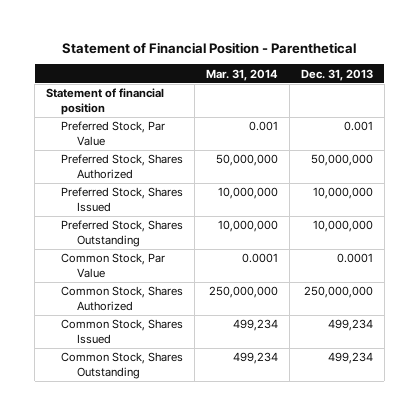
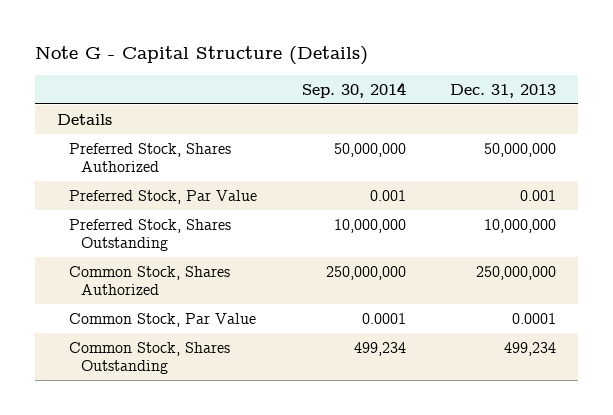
[62,41,357,54] Statement of Financial Position - Parenthetical -> [35,46,369,66] Note G - Capital Structure (Details)
[205,68,278,81] Mar. 31, 2014 -> none
none -> [301,81,406,98] Sep. 30, 2014
[45,88,164,116] Statement of financial position -> none
none -> [57,113,113,125] Details
[61,187,184,213] Preferred Stock, Shares Issued -> none
[61,121,166,147] Preferred Stock, Par Value -> [69,189,258,204] Preferred Stock, Par Value
[61,319,184,345] Common Stock, Shares Issued -> none
[61,253,166,279] Common Stock, Par Value -> [69,312,257,327] Common Stock, Par Value

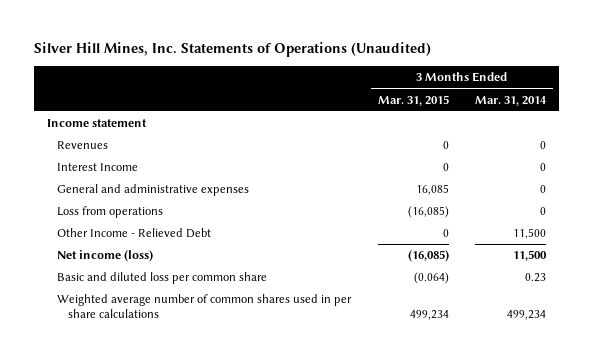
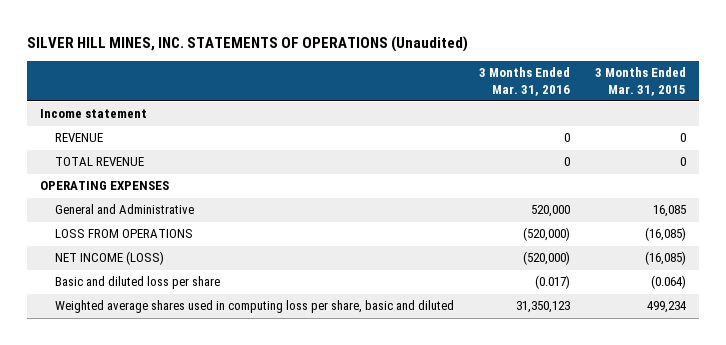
[33,42,431,58] Silver Hill Mines, Inc. Statements of Operations (Unaudited) -> [27,35,469,52] SILVER HILL MINES, INC. STATEMENTS OF OPERATIONS (Unaudited)
[475,95,548,106] Mar. 31, 2014 -> none
none -> [478,67,570,96] 3 Months Ended Mar. 31, 2016
[57,163,139,172] Interest Income -> none
[57,228,212,239] Other Income - Relieved Debt -> none
[57,141,109,150] Revenues -> [54,133,103,143] REVENUE
none -> [54,157,144,167] TOTAL REVENUE
none -> [39,181,169,191] OPERATING EXPENSES
[57,184,250,197] General and administrative expenses -> [54,204,194,215] General and Administrative
[57,206,164,219] Loss from operations -> [54,229,193,239] LOSS FROM OPERATIONS
[57,250,154,263] Net income (loss) -> [54,251,164,266] NET INCOME (LOSS)
[57,272,268,285] Basic and diluted loss per common share -> [54,276,220,290] Basic and diluted loss per share
[57,294,353,319] Weighted average number of common shares used in per share calculations -> [54,300,454,314] Weighted average shares used in computing loss per share, basic and diluted

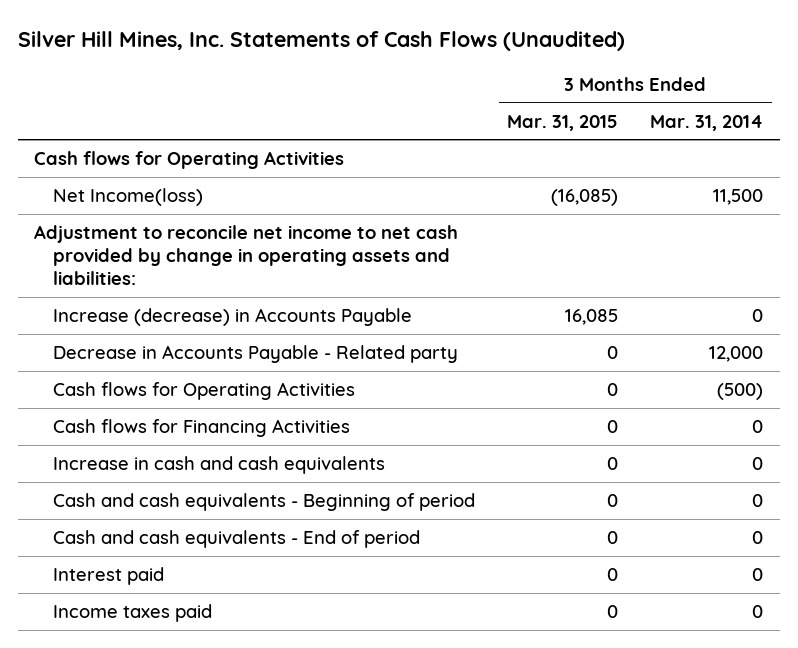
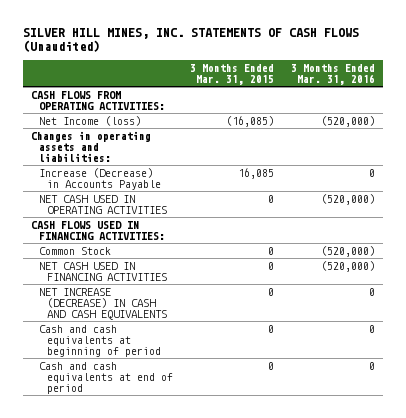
[17,31,625,52] Silver Hill Mines, Inc. Statements of Cash Flows (Unaudited) -> [22,27,359,52] SILVER HILL MINES, INC. STATEMENTS OF CASH FLOWS (Unaudited)
[650,114,764,131] Mar. 31, 2014 -> none
none -> [290,63,375,86] 3 Months Ended Mar. 31, 2016
[34,225,459,286] Adjustment to reconcile net income to net cash provided by change in operating assets and liabilities: -> none
[52,345,458,364] Decrease in Accounts Payable - Related party -> none
[52,567,164,586] Interest paid -> none
[52,604,212,623] Income taxes paid -> none
[34,151,345,170] Cash flows for Operating Activities -> [31,90,165,110] CASH FLOWS FROM OPERATING ACTIVITIES:
[52,188,203,207] Net Income(loss) -> [38,115,141,126] Net Income (loss)
none -> [31,130,152,163] Changes in operating assets and liabilities:
[52,308,412,327] Increase (decrease) in Accounts Payable -> [38,167,161,190] Increase (Decrease) in Accounts Payable
[52,382,355,401] Cash flows for Operating Activities -> [38,194,167,214] NET CASH USED IN OPERATING ACTIVITIES
none -> [31,220,165,240] CASH FLOWS USED IN FINANCING ACTIVITIES:
none -> [38,246,111,255] Common Stock
[52,419,350,438] Cash flows for Financing Activities -> [38,261,167,281] NET CASH USED IN FINANCING ACTIVITIES
[52,456,385,475] Increase in cash and cash equivalents -> [38,287,167,321] NET INCREASE (DECREASE) IN CASH AND CASH EQUIVALENTS
[52,493,475,512] Cash and cash equivalents - Beginning of period -> [38,324,161,358] Cash and cash equivalents at beginning of period
[52,530,420,549] Cash and cash equivalents - End of period -> [38,361,173,395] Cash and cash equivalents at end of period

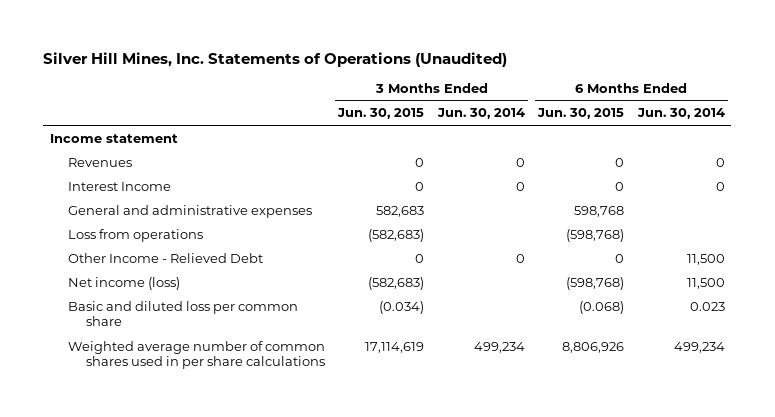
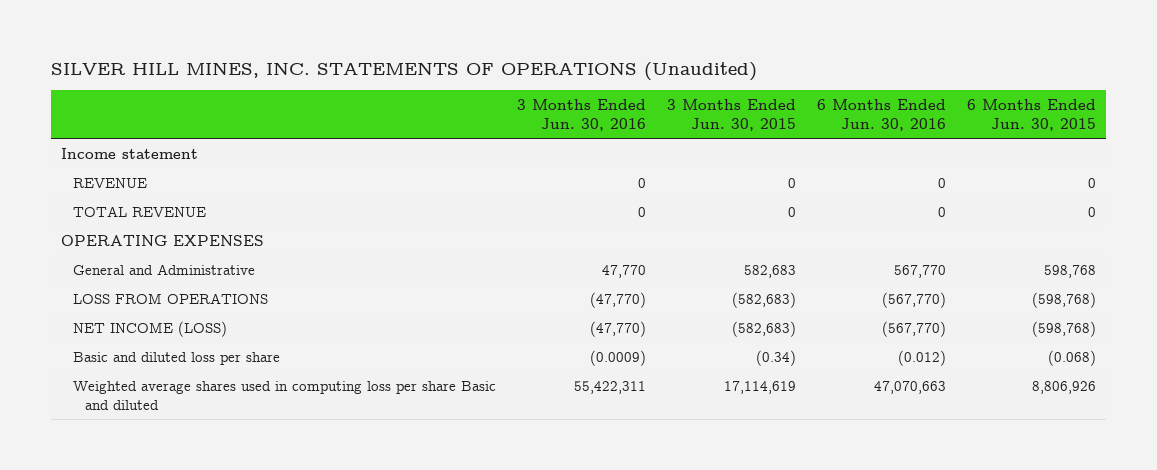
[43,51,508,67] Silver Hill Mines, Inc. Statements of Operations (Unaudited) -> [51,61,758,81] SILVER HILL MINES, INC. STATEMENTS OF OPERATIONS (Unaudited)
[436,108,525,120] Jun. 30, 2014 -> none
[636,108,725,120] Jun. 30, 2014 -> none
none -> [517,98,647,131] 3 Months Ended Jun. 30, 2016
none -> [816,98,946,131] 6 Months Ended Jun. 30, 2016
[67,181,171,191] Interest Income -> none
[67,252,263,263] Other Income - Relieved Debt -> none
none -> [73,177,148,188] REVENUE
[67,157,132,167] Revenues -> [73,205,207,217] TOTAL REVENUE
none -> [61,234,265,246] OPERATING EXPENSES
[67,204,312,218] General and administrative expenses -> [73,263,256,275] General and Administrative
[67,228,203,242] Loss from operations -> [73,292,269,304] LOSS FROM OPERATIONS
[67,276,180,290] Net income (loss) -> [73,320,228,337] NET INCOME (LOSS)
[67,300,298,326] Basic and diluted loss per common share -> [73,351,281,365] Basic and diluted loss per share
[379,300,425,314] (0.034) -> [756,349,797,366] (0.34)
[67,340,325,369] Weighted average number of common shares used in per share calculations -> [73,380,497,410] Weighted average shares used in computing loss per share Basic and diluted

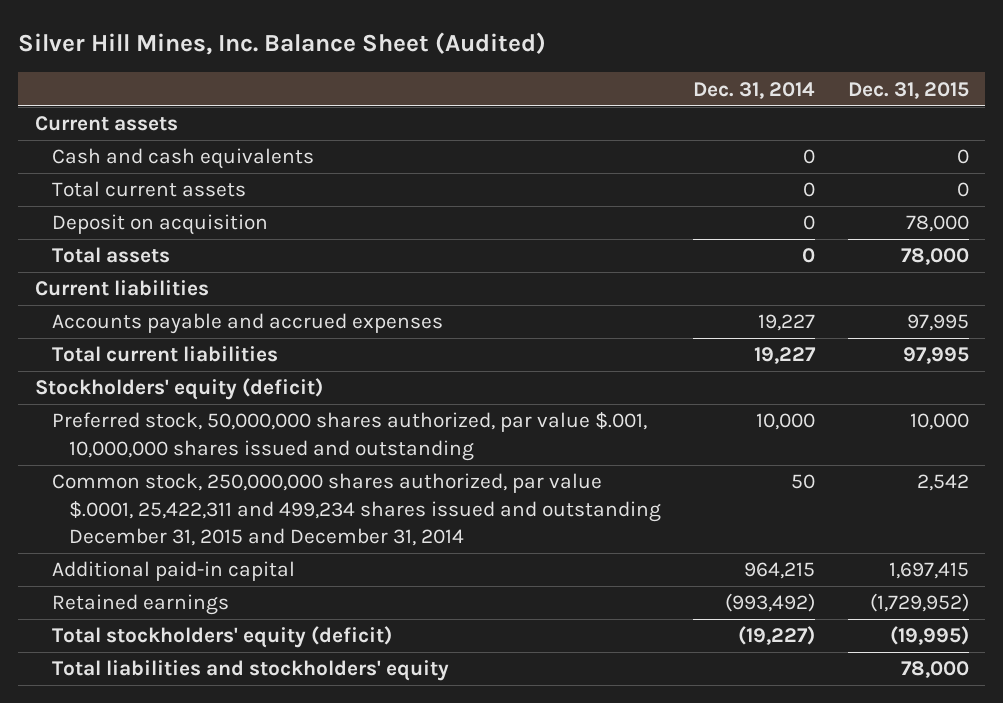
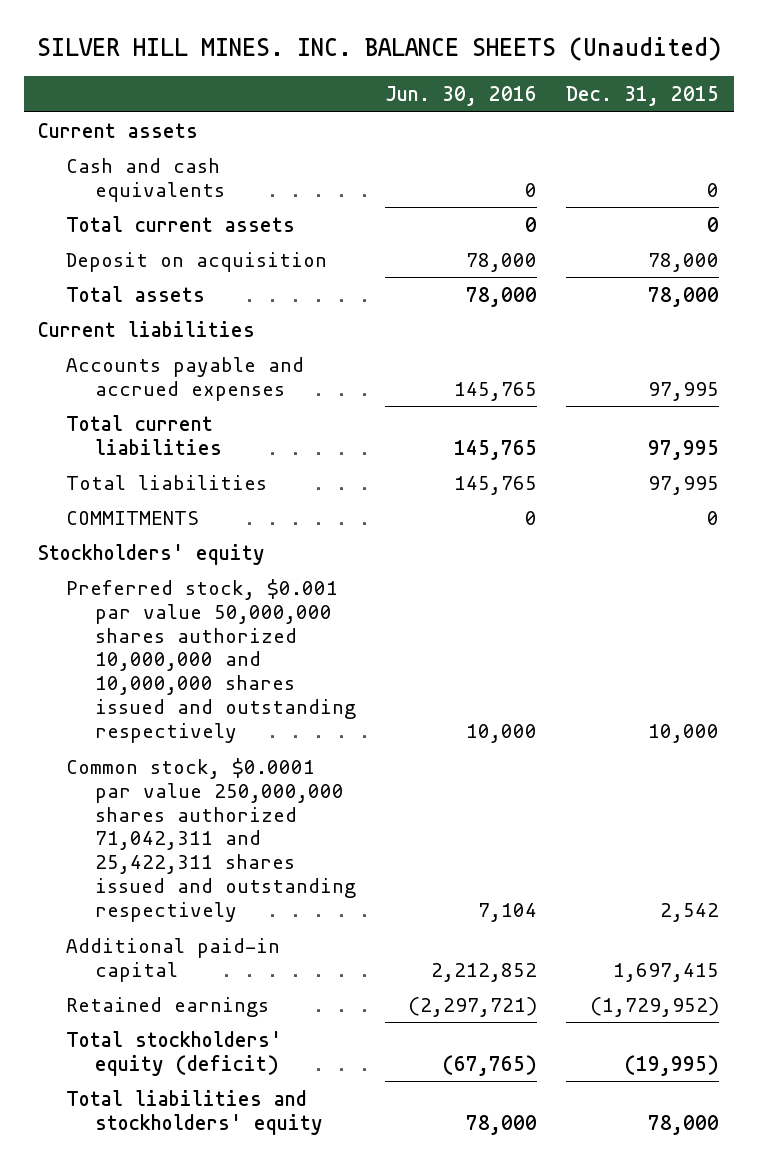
[18,32,547,56] Silver Hill Mines, Inc. Balance Sheet (Audited) -> [36,36,721,61] SILVER HILL MINES. INC. BALANCE SHEETS (Unaudited)
[693,81,816,99] Dec. 31, 2014 -> none
none -> [384,86,537,107] Jun. 30, 2016
none -> [66,474,268,490] Total liabilities
none -> [66,510,200,525] COMMITMENTS
[34,378,323,401] Stockholders' equity (deficit) -> [38,543,266,565] Stockholders' equity
[51,412,647,461] Preferred stock, 50,000,000 shares authorized, par value $.001, 10,000,000 shares issued and outstanding -> [66,578,356,744] Preferred stock, $0.001 par value 50,000,000 shares authorized 10,000,000 and 10,000,000 shares issued and outstanding respectively
[51,473,661,547] Common stock, 250,000,000 shares authorized, par value $.0001, 25,422,311 and 499,234 shares issued and outstanding December 31, 2015 and December 31, 2014 -> [66,757,356,923] Common stock, $0.0001 par value 250,000,000 shares authorized 71,042,311 and 25,422,311 shares issued and outstanding respectively

